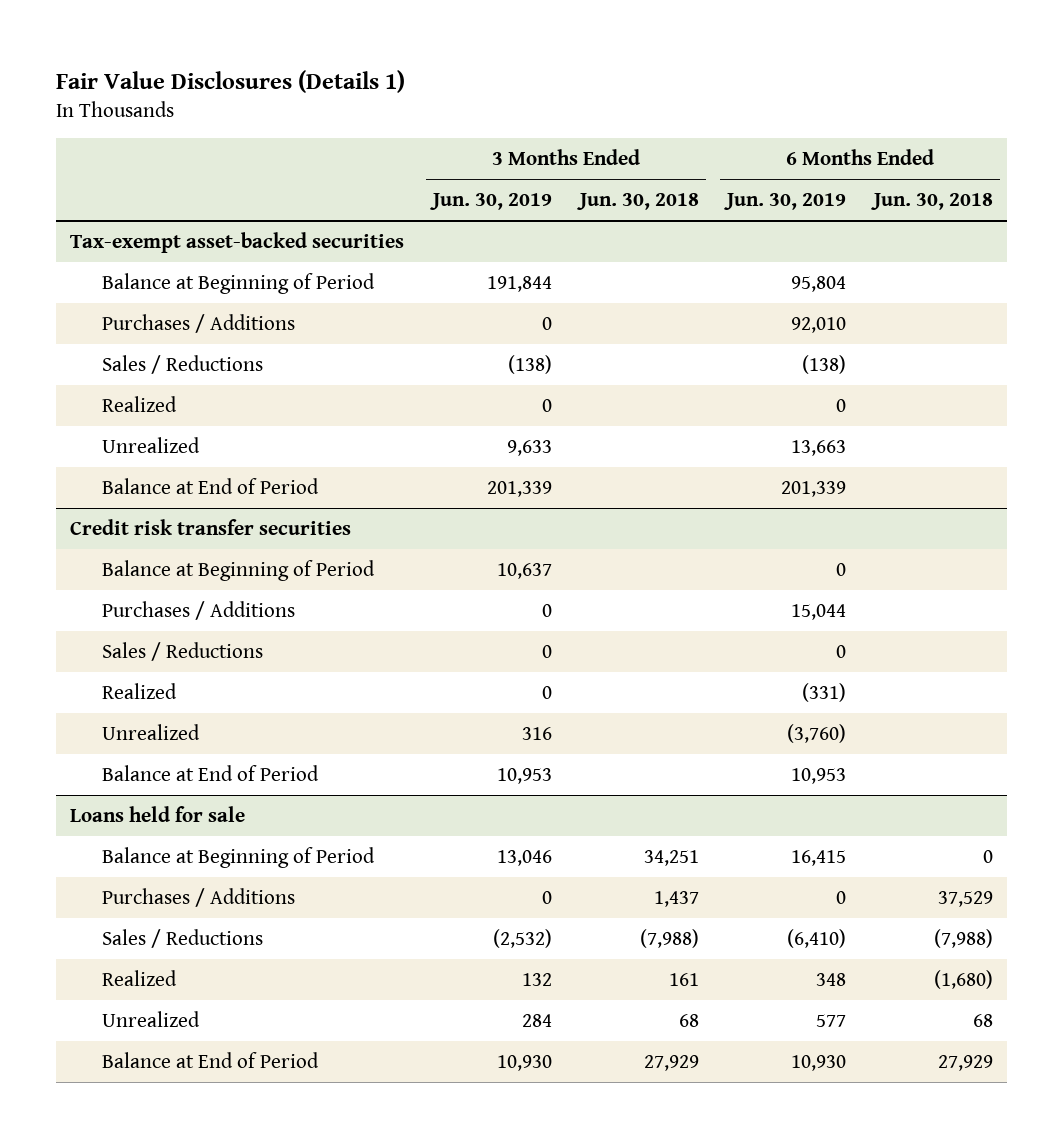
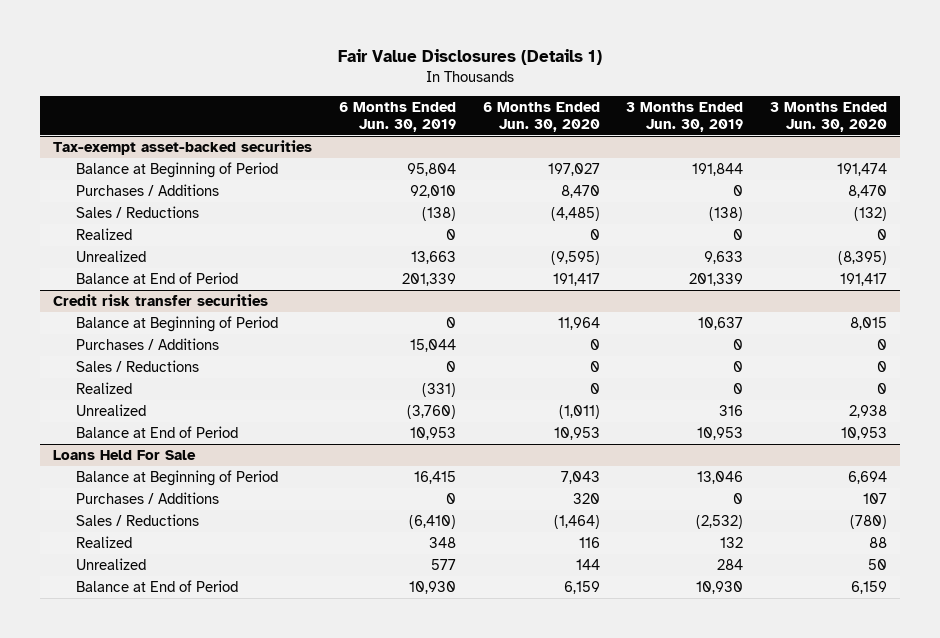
[576,193,699,211] Jun. 30, 2018 -> none
[871,193,994,211] Jun. 30, 2018 -> none
none -> [482,102,600,132] 6 Months Ended Jun. 30, 2020
none -> [769,102,887,132] 3 Months Ended Jun. 30, 2020
[70,806,246,823] Loans held for sale -> [53,449,197,460] Loans Held For Sale

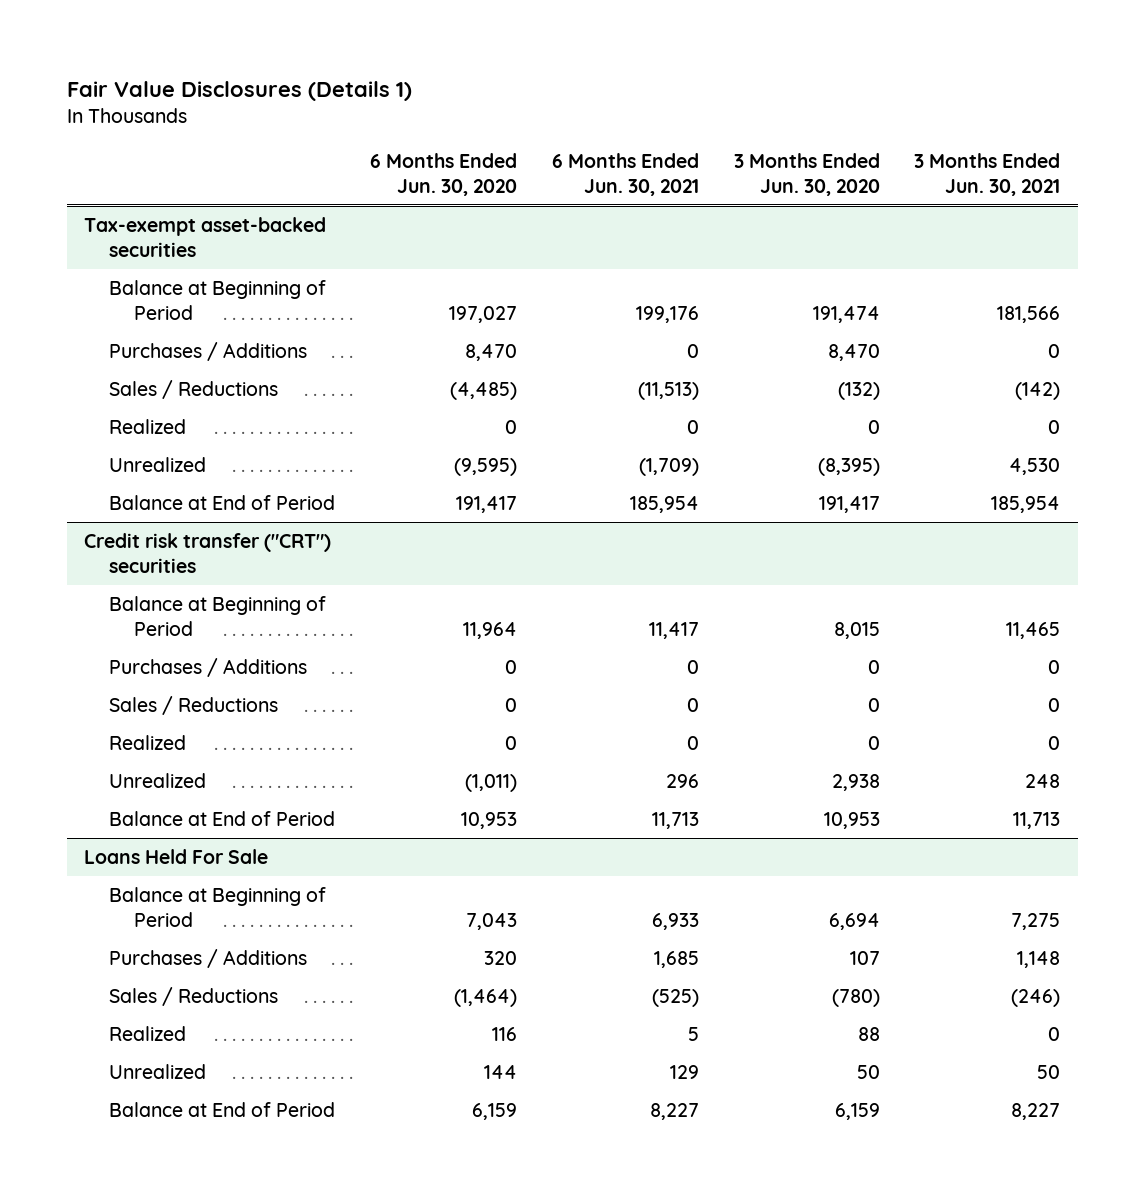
[339,102,457,132] 6 Months Ended Jun. 30, 2019 -> none
[626,102,744,132] 3 Months Ended Jun. 30, 2019 -> none
none -> [551,152,699,196] 6 Months Ended Jun. 30, 2021
none -> [914,152,1061,196] 3 Months Ended Jun. 30, 2021
[53,293,269,306] Credit risk transfer securities -> [83,532,331,573] Credit risk transfer ("CRT") securities

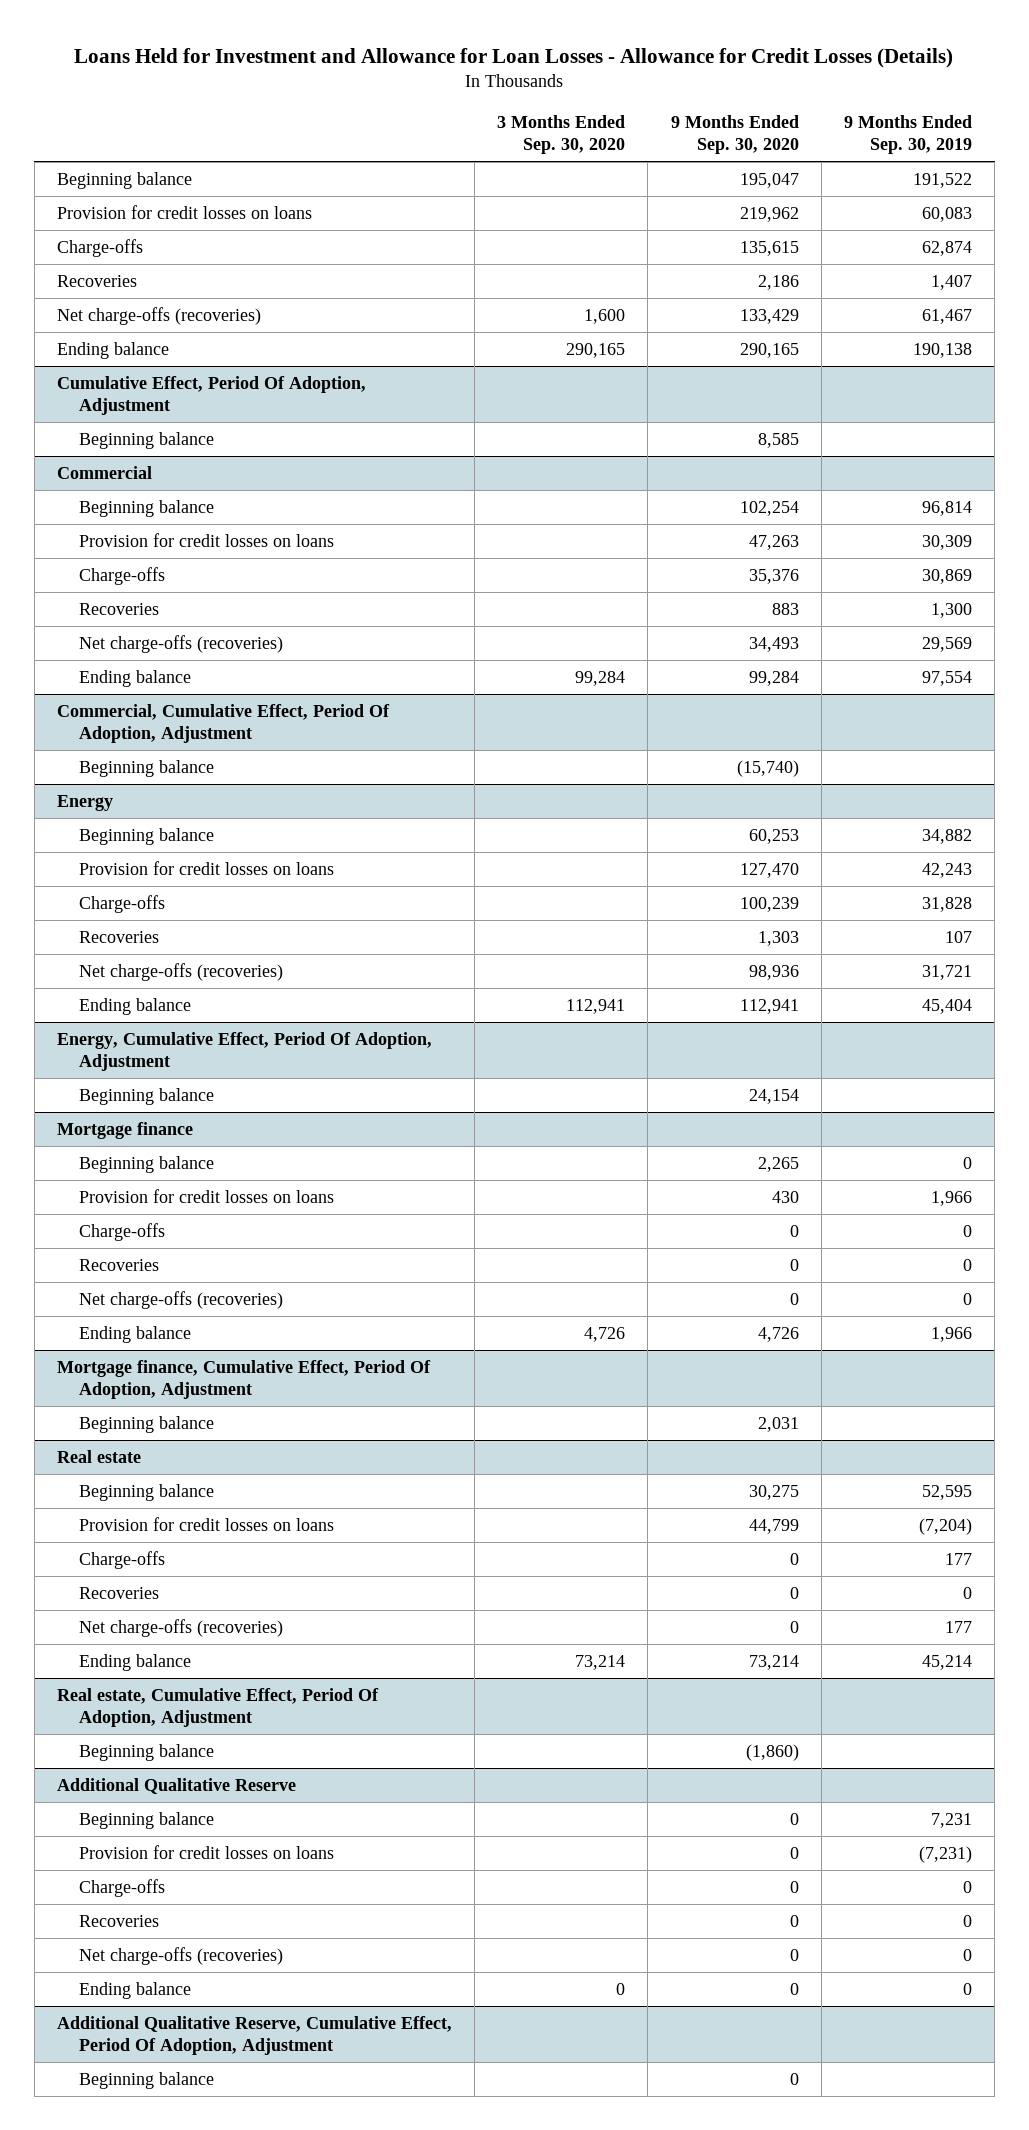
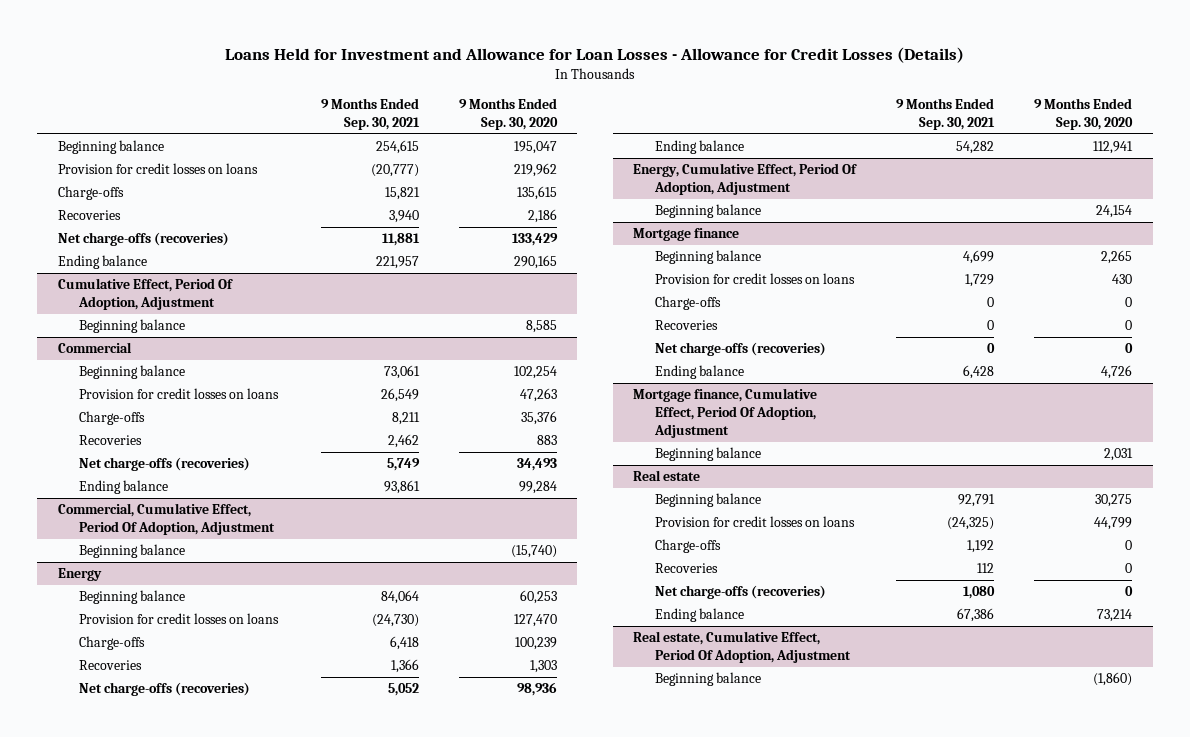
[497,115,626,155] 3 Months Ended Sep. 30, 2020 -> none
[844,115,973,155] 9 Months Ended Sep. 30, 2019 -> none
none -> [320,98,420,131] 9 Months Ended Sep. 30, 2021
[56,1777,296,1794] Additional Qualitative Reserve -> none
[79,1811,215,1829] Beginning balance -> none
[79,1844,335,1859] Provision for credit losses on loans -> none
[79,1878,166,1897] Charge-offs -> none
[79,1914,160,1927] Recoveries -> none
[79,1946,284,1965] Net charge-offs (recoveries) -> none
[79,1981,192,1999] Ending balance -> none
[56,2015,452,2055] Additional Qualitative Reserve, Cumulative Effect, Period Of Adoption, Adjustment -> none
[79,2071,215,2089] Beginning balance -> none

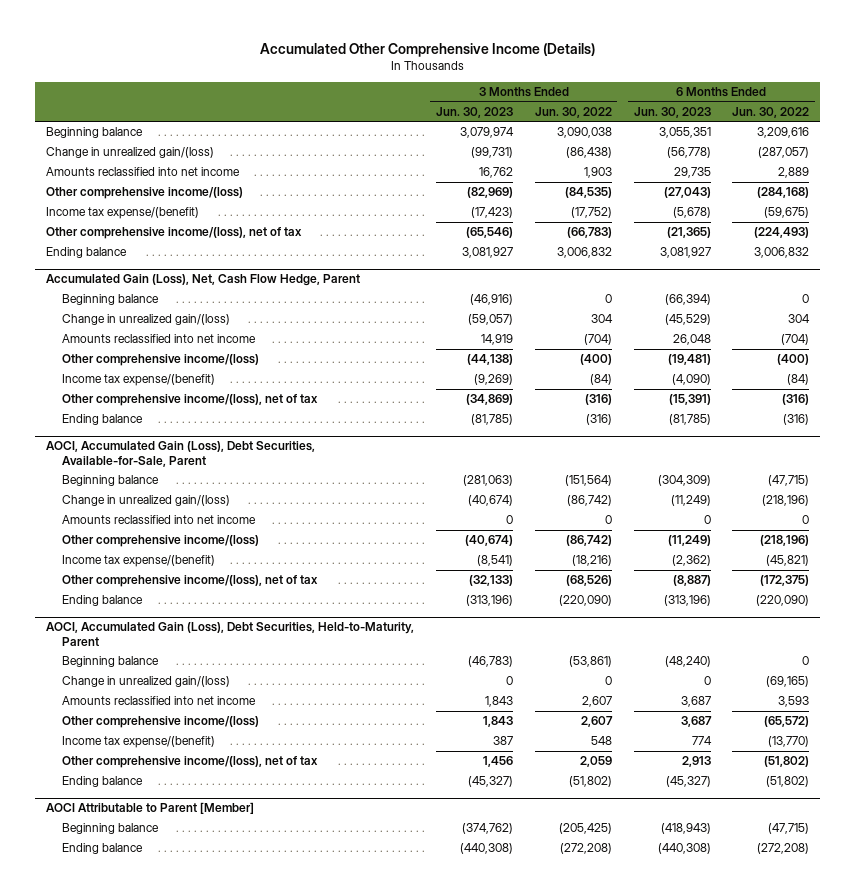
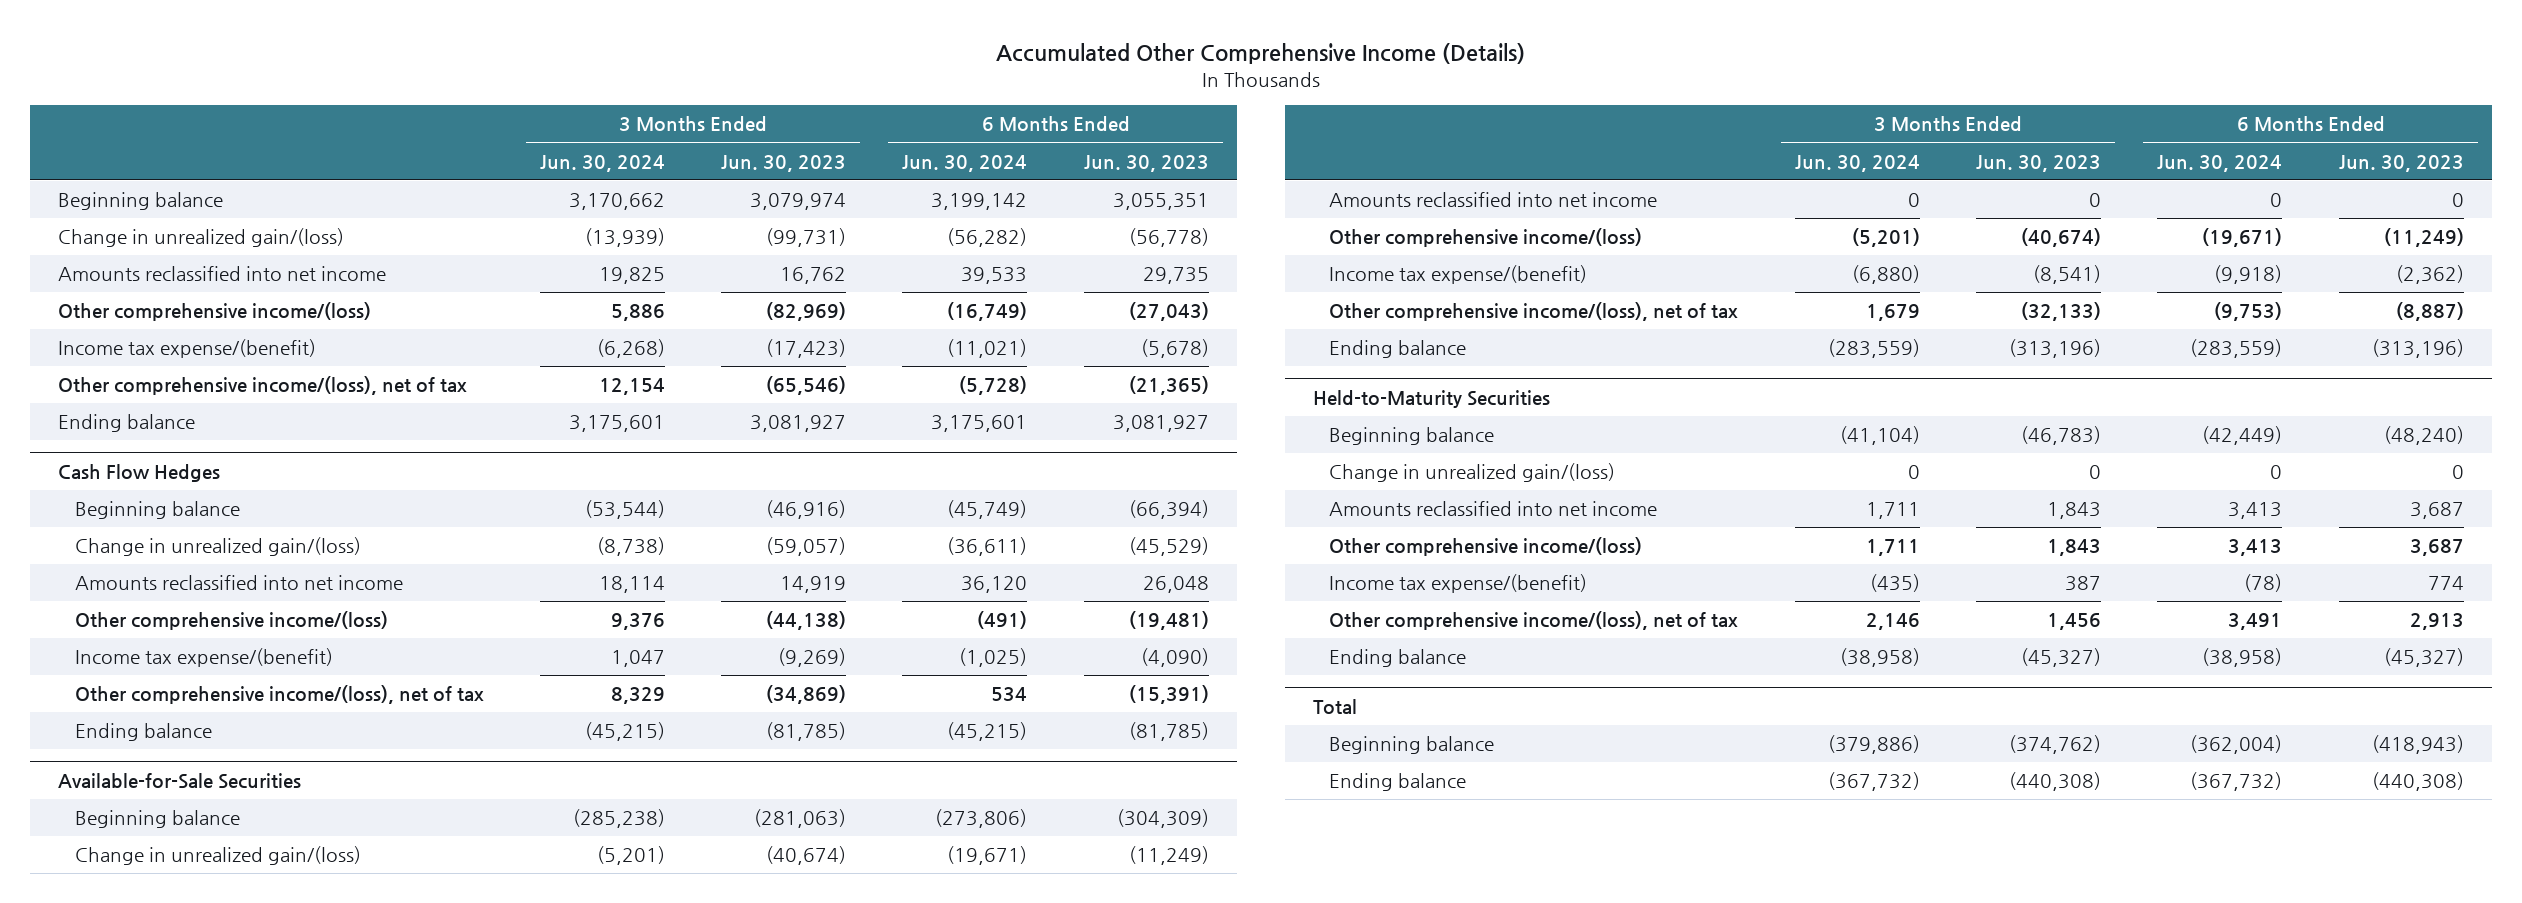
[534,106,612,118] Jun. 30, 2022 -> none
[732,106,810,118] Jun. 30, 2022 -> none
none -> [539,154,665,172] Jun. 30, 2024
none -> [902,154,1028,172] Jun. 30, 2024
[46,274,361,287] Accumulated Gain (Loss), Net, Cash Flow Hedge, Parent -> [58,463,221,482] Cash Flow Hedges
[46,441,316,467] AOCI, Accumulated Gain (Loss), Debt Securities, Available-for-Sale, Parent -> [58,772,302,789] Available-for-Sale Securities
[46,622,415,646] AOCI, Accumulated Gain (Loss), Debt Securities, Held-to-Maturity, Parent -> [1313,389,1551,408] Held-to-Maturity Securities
[46,802,255,815] AOCI Attributable to Parent [Member] -> [1313,698,1358,714] Total

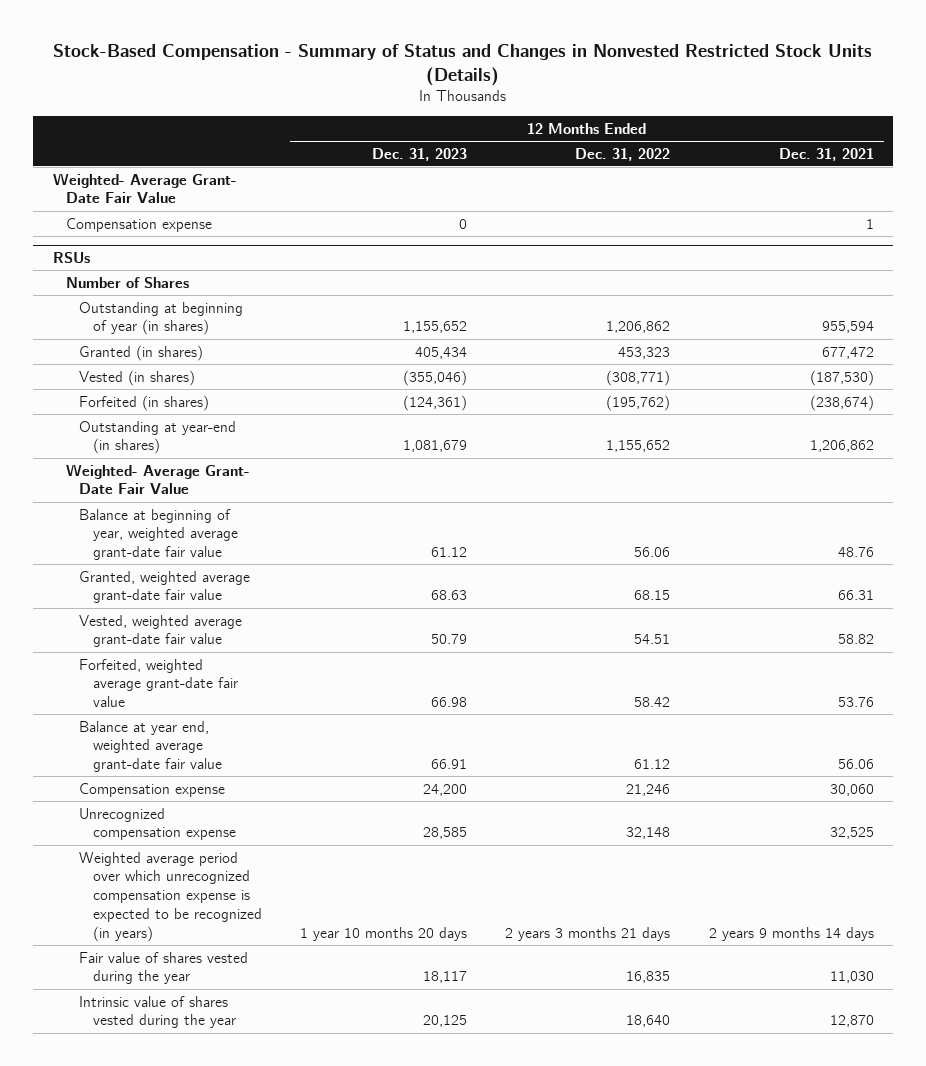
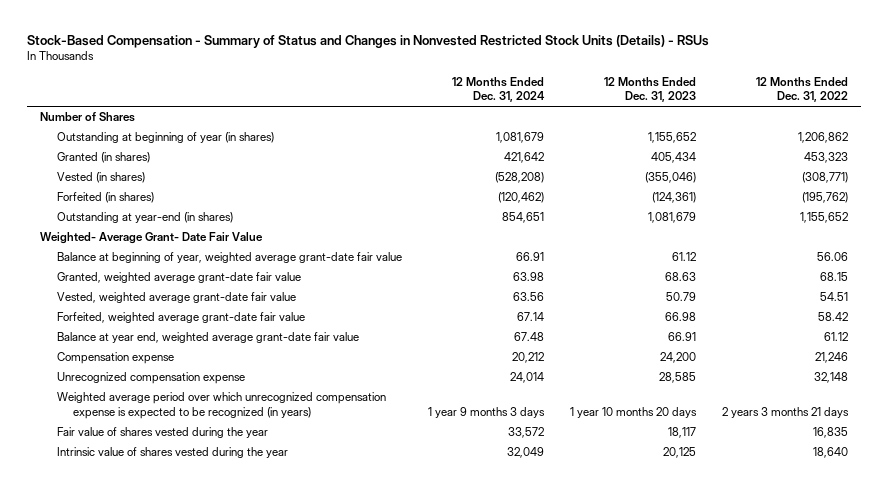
[53,43,873,86] Stock-Based Compensation - Summary of Status and Changes in Nonvested Restricted Stock Units (Details) -> [27,34,710,48] Stock-Based Compensation - Summary of Status and Changes in Nonvested Restricted Stock Units (Details) - RSUs
[778,147,874,161] Dec. 31, 2021 -> none
none -> [451,76,545,103] 12 Months Ended Dec. 31, 2024
[52,172,237,204] Weighted- Average Grant- Date Fair Value -> none
[65,217,212,232] Compensation expense -> none
[52,252,90,264] RSUs -> none

